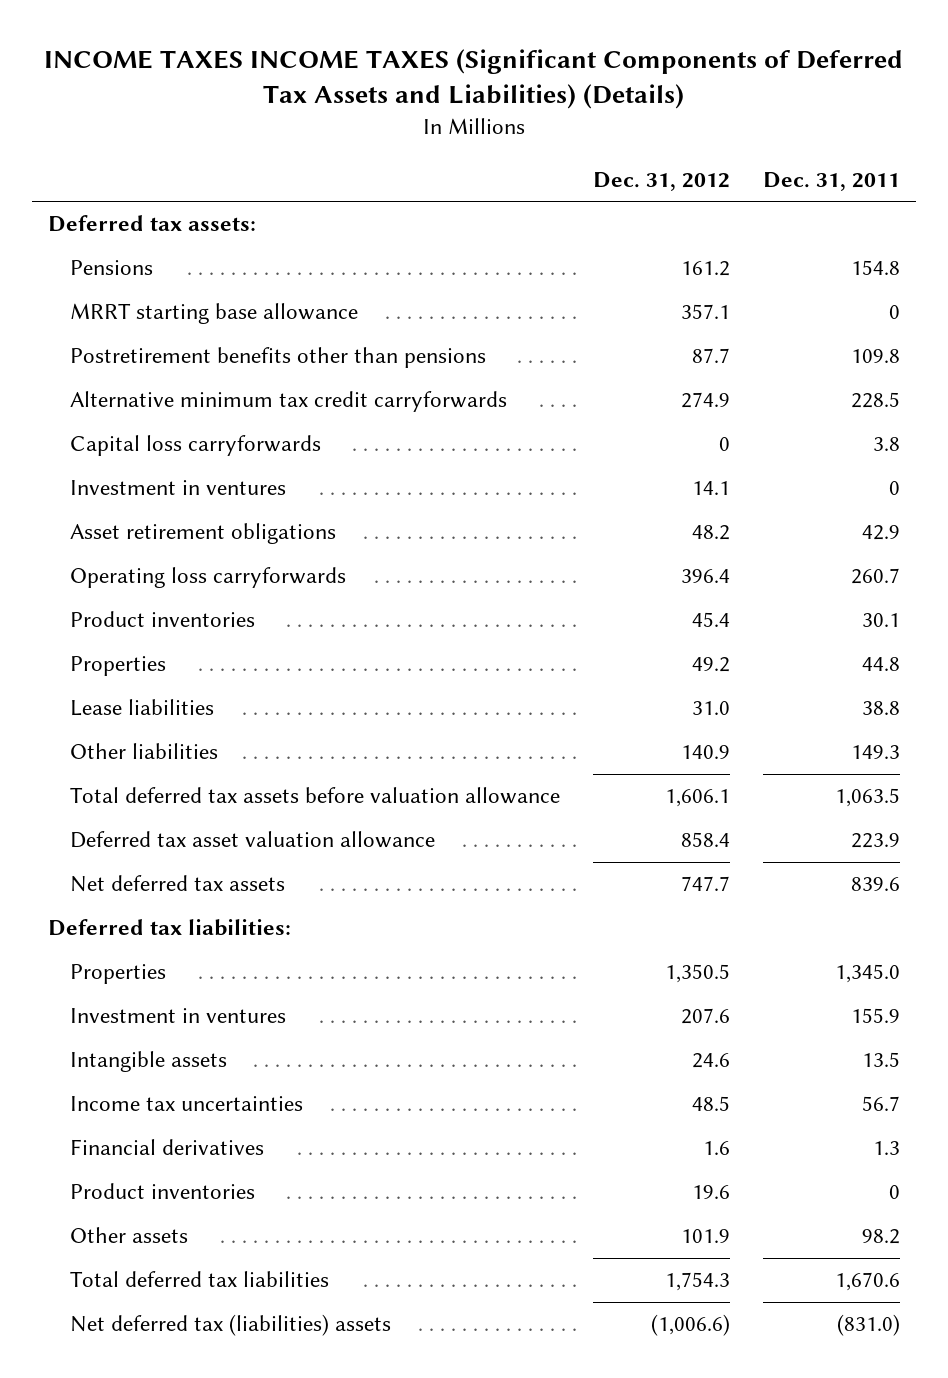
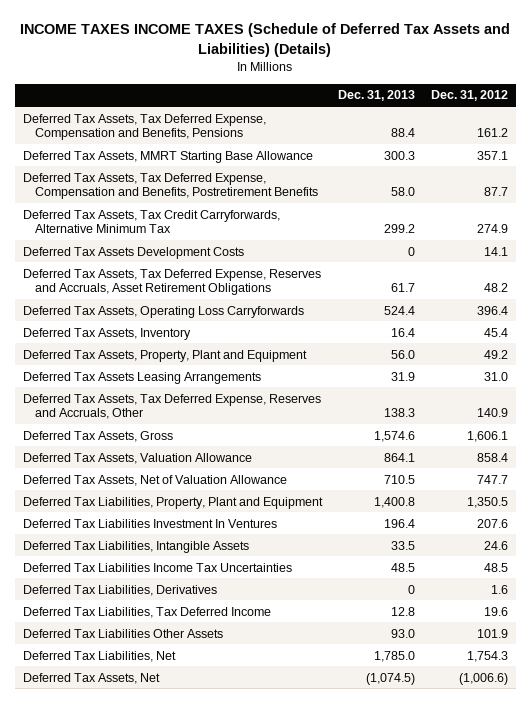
[44,48,904,110] INCOME TAXES INCOME TAXES (Significant Components of Deferred Tax Assets and Liabilities) (Details) -> [20,23,511,57] INCOME TAXES INCOME TAXES (Schedule of Deferred Tax Assets and Liabilities) (Details)
[762,171,900,191] Dec. 31, 2011 -> none
none -> [337,90,415,102] Dec. 31, 2013
[48,215,257,233] Deferred tax assets: -> none
[70,435,322,457] Capital loss carryforwards -> none
[48,919,292,937] Deferred tax liabilities: -> none
[70,260,154,276] Pensions -> [22,113,266,141] Deferred Tax Assets, Tax Deferred Expense, Compensation and Benefits, Pensions
[70,303,359,325] MRRT starting base allowance -> [22,150,313,163] Deferred Tax Assets, MMRT Starting Base Allowance
[70,347,487,369] Postretirement benefits other than pensions -> [22,172,319,200] Deferred Tax Assets, Tax Deferred Expense, Compensation and Benefits, Postretirement Benefits
[70,391,508,413] Alternative minimum tax credit carryforwards -> [22,209,280,234] Deferred Tax Assets, Tax Credit Carryforwards, Alternative Minimum Tax
[70,480,287,496] Investment in ventures -> [22,246,244,259] Deferred Tax Assets Development Costs
[70,523,337,545] Asset retirement obligations -> [22,268,321,296] Deferred Tax Assets, Tax Deferred Expense, Reserves and Accruals, Asset Retirement Obligations
[70,567,347,589] Operating loss carryforwards -> [22,305,304,318] Deferred Tax Assets, Operating Loss Carryforwards
[70,611,256,628] Product inventories -> [22,327,191,340] Deferred Tax Assets, Inventory
[70,656,167,677] Properties -> [22,349,307,362] Deferred Tax Assets, Property, Plant and Equipment
[70,699,215,717] Lease liabilities -> [22,371,261,384] Deferred Tax Assets Leasing Arrangements
[70,743,219,760] Other liabilities -> [22,393,321,420] Deferred Tax Assets, Tax Deferred Expense, Reserves and Accruals, Other
[70,787,561,805] Total deferred tax assets before valuation allowance -> [22,430,173,442] Deferred Tax Assets, Gross
[70,831,436,849] Deferred tax asset valuation allowance -> [22,452,252,464] Deferred Tax Assets, Valuation Allowance
[70,875,286,893] Net deferred tax assets -> [22,474,287,486] Deferred Tax Assets, Net of Valuation Allowance
[70,964,167,985] Properties -> [22,496,323,509] Deferred Tax Liabilities, Property, Plant and Equipment
[70,1008,287,1024] Investment in ventures -> [22,518,277,528] Deferred Tax Liabilities Investment In Ventures
[70,1051,228,1073] Intangible assets -> [22,540,249,553] Deferred Tax Liabilities, Intangible Assets
[70,1096,304,1112] Income tax uncertainties -> [22,562,292,572] Deferred Tax Liabilities Income Tax Uncertainties
[70,1139,265,1156] Financial derivatives -> [22,584,217,596] Deferred Tax Liabilities, Derivatives
[70,1183,256,1200] Product inventories -> [22,606,271,618] Deferred Tax Liabilities, Tax Deferred Income
[70,1227,189,1244] Other assets -> [22,628,223,638] Deferred Tax Liabilities Other Assets
[70,1271,330,1288] Total deferred tax liabilities -> [22,650,176,662] Deferred Tax Liabilities, Net
[70,1314,392,1337] Net deferred tax (liabilities) assets -> [22,672,160,684] Deferred Tax Assets, Net

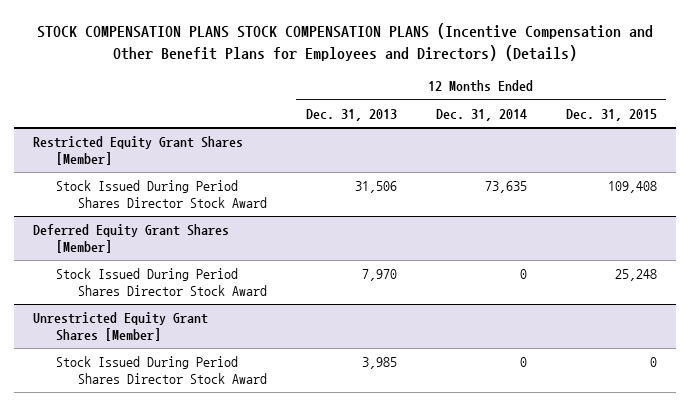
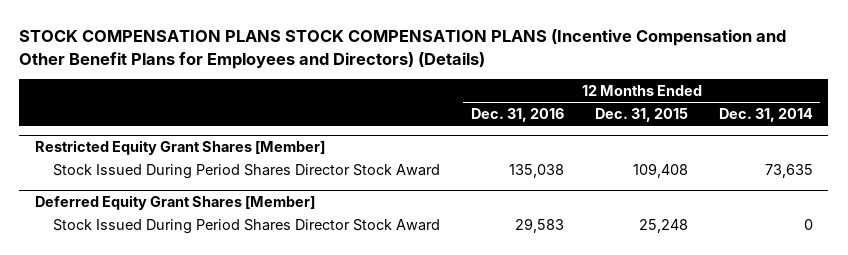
[305,108,397,121] Dec. 31, 2013 -> none
none -> [470,107,564,122] Dec. 31, 2016
[33,312,209,341] Unrestricted Equity Grant Shares [Member] -> none
[55,356,267,384] Stock Issued During Period Shares Director Stock Award -> none

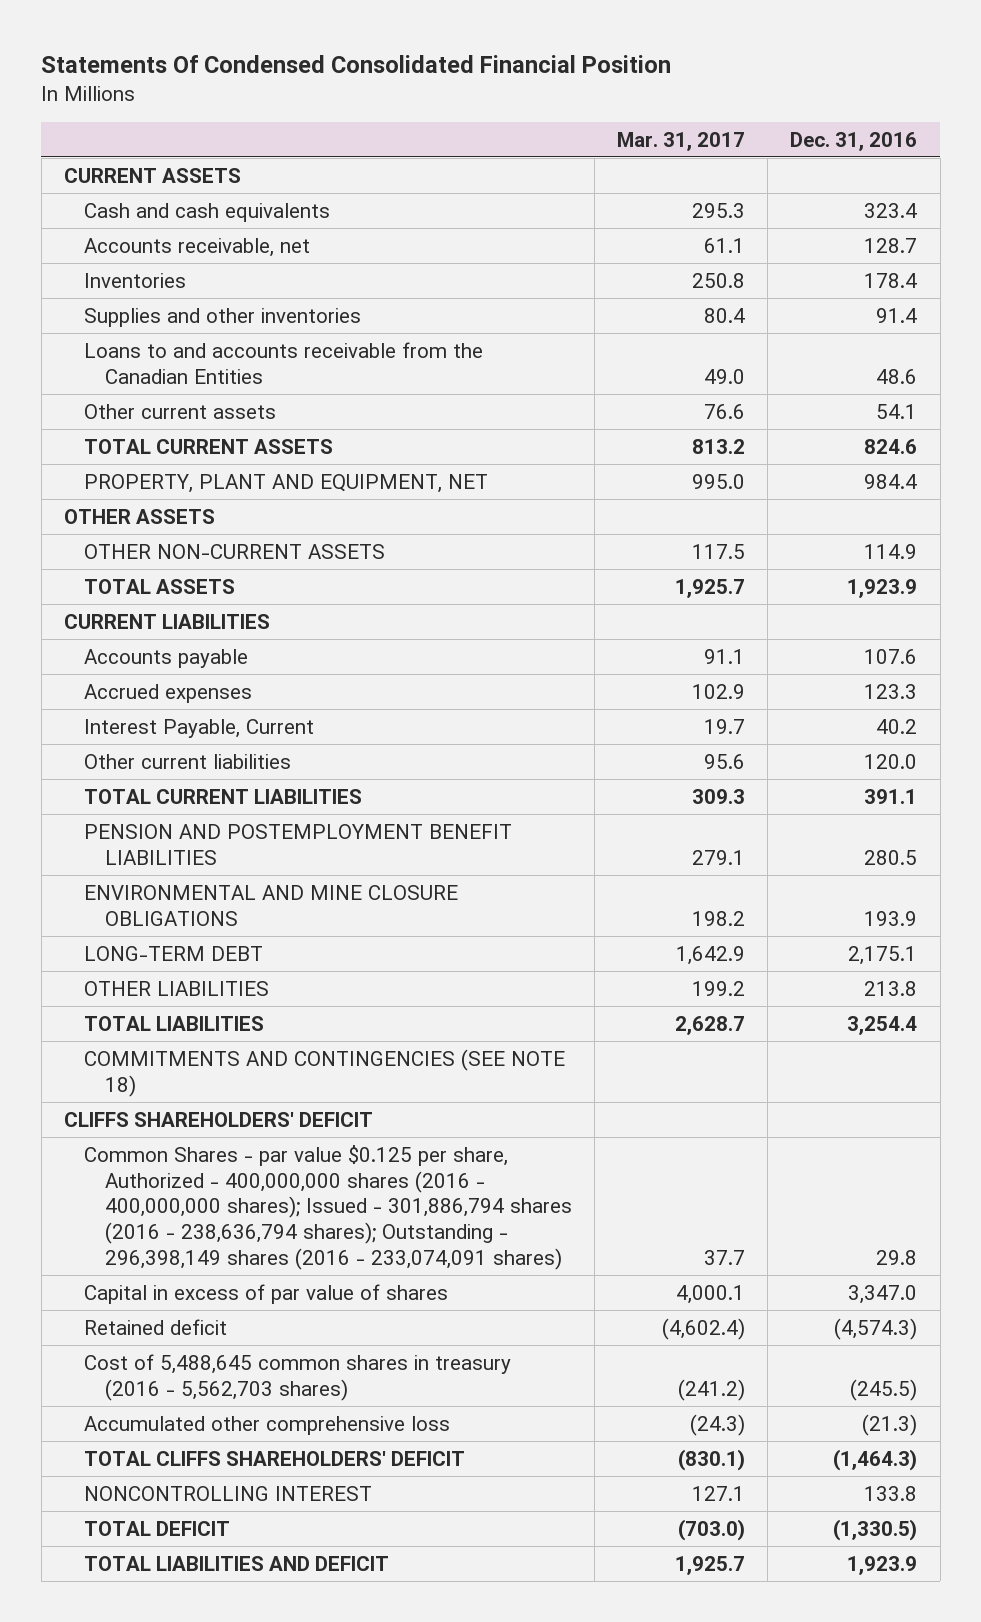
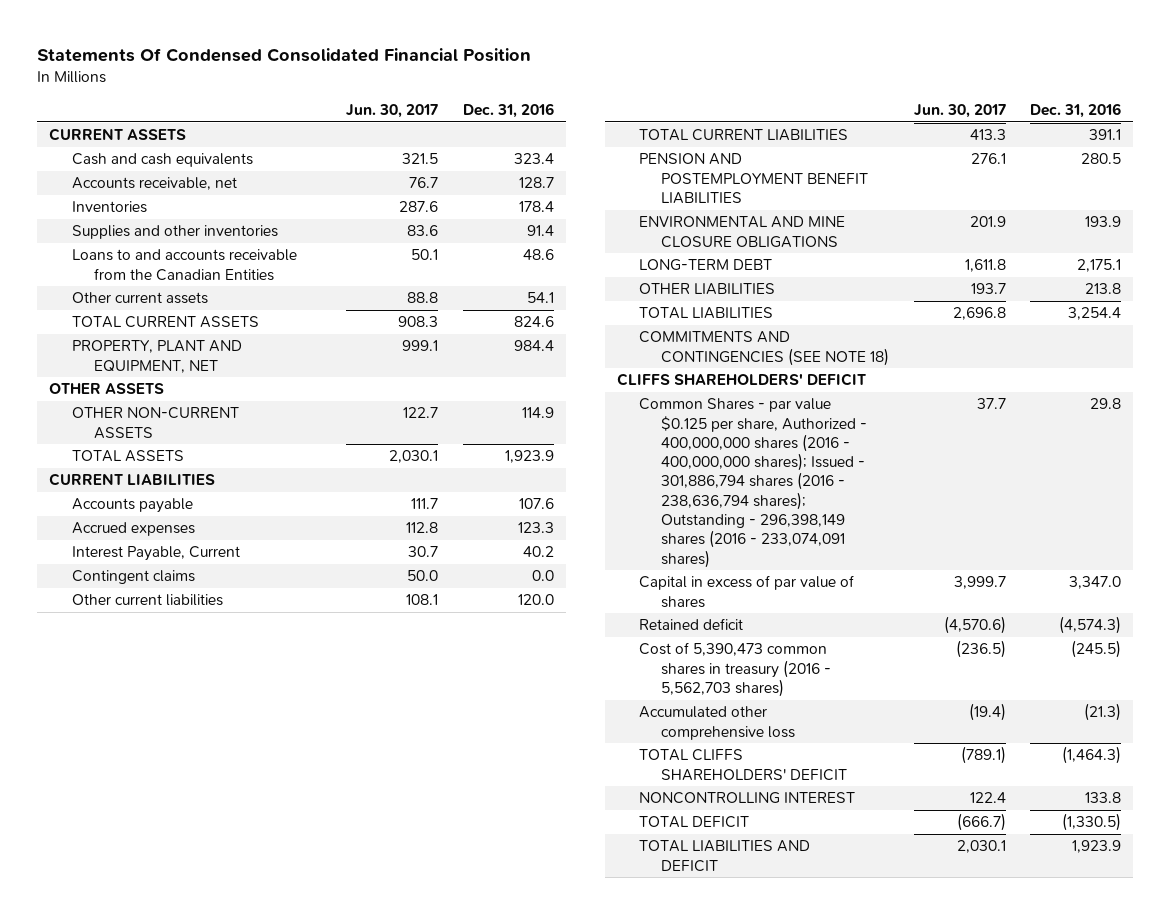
[617,131,746,151] Mar. 31, 2017 -> none
none -> [346,104,439,119] Jun. 30, 2017
none -> [71,570,195,585] Contingent claims
[84,1353,512,1401] Cost of 5,488,645 common shares in treasury (2016 - 5,562,703 shares) -> [638,642,832,697] Cost of 5,390,473 common shares in treasury (2016 - 5,562,703 shares)

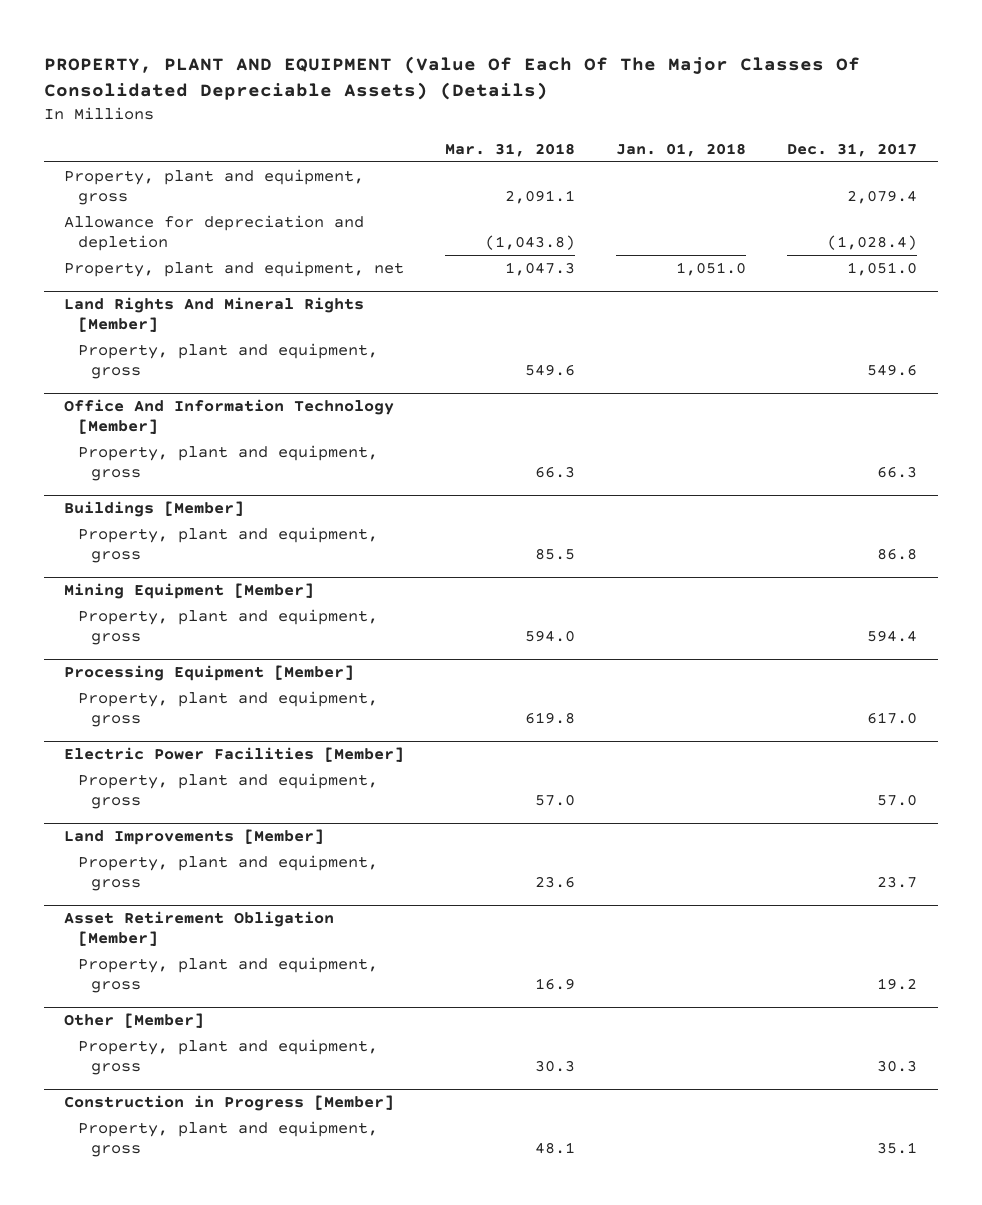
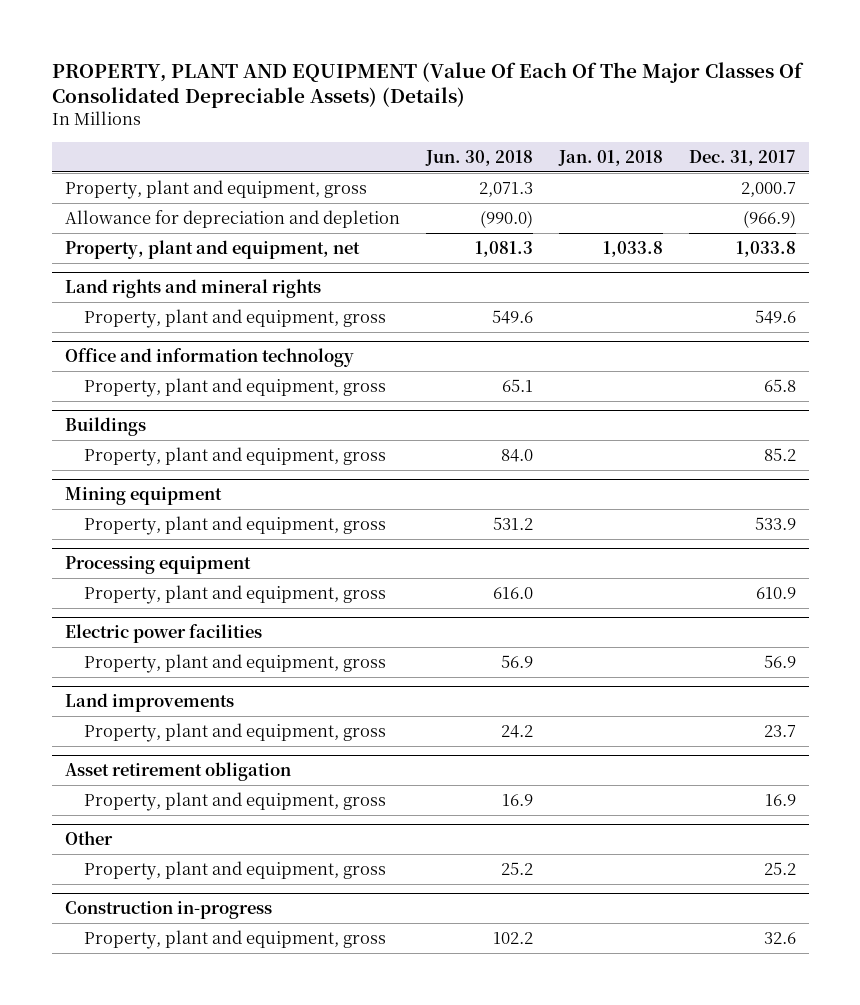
[445,142,576,157] Mar. 31, 2018 -> none
none -> [424,149,533,166] Jun. 30, 2018
[847,190,918,205] 2,079.4 -> [740,181,796,197] 2,000.7
[827,235,918,251] (1,028.4) -> [742,209,796,228] (966.9)
[676,262,747,277] 1,051.0 -> [602,240,663,257] 1,033.8
[847,262,918,277] 1,051.0 -> [735,240,796,257] 1,033.8
[64,297,365,333] Land Rights And Mineral Rights [Member] -> [64,279,321,299] Land rights and mineral rights
[64,399,395,435] Office And Information Technology [Member] -> [64,348,354,368] Office and information technology
[877,466,918,479] 66.3 -> [763,378,796,392] 65.8
[64,501,245,518] Buildings [Member] -> [64,417,146,437] Buildings
[877,548,918,561] 86.8 -> [763,447,796,461] 85.2
[64,583,315,600] Mining Equipment [Member] -> [64,487,222,506] Mining equipment
[867,630,918,643] 594.4 -> [754,516,796,530] 533.9
[64,665,355,682] Processing Equipment [Member] -> [64,556,251,575] Processing equipment
[867,712,918,725] 617.0 -> [755,586,796,599] 610.9
[64,747,405,763] Electric Power Facilities [Member] -> [64,624,262,644] Electric power facilities
[877,794,918,807] 57.0 -> [763,654,796,668] 56.9
[64,829,325,846] Land Improvements [Member] -> [64,693,234,713] Land improvements
[64,911,335,947] Asset Retirement Obligation [Member] -> [64,762,291,782] Asset retirement obligation
[877,978,918,991] 19.2 -> [764,793,796,806] 16.9
[64,1013,205,1029] Other [Member] -> [64,831,113,846] Other
[877,1060,918,1073] 30.3 -> [763,861,796,875] 25.2
[64,1095,395,1112] Construction in Progress [Member] -> [64,901,272,920] Construction in-progress
[877,1142,918,1155] 35.1 -> [763,931,796,944] 32.6

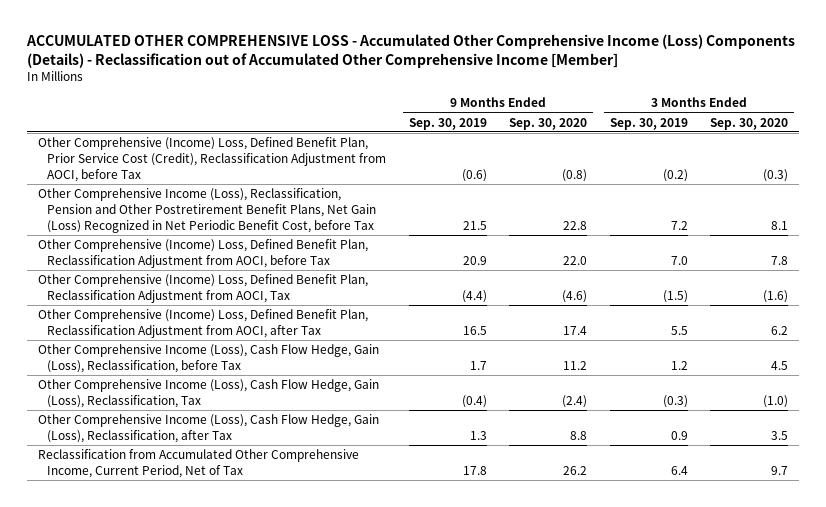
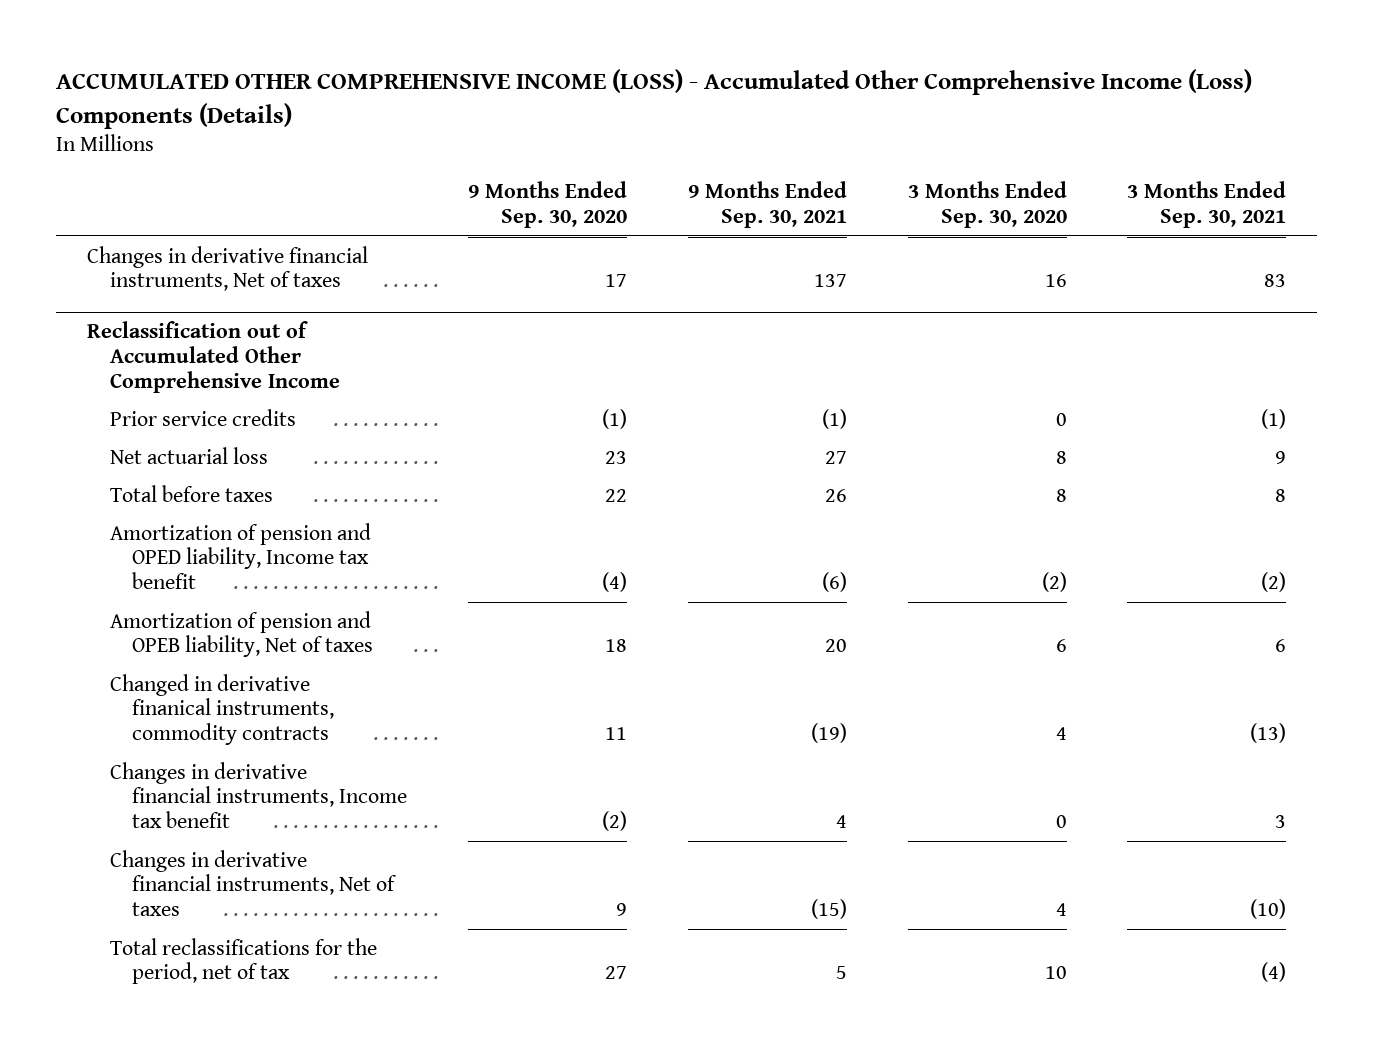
[26,33,796,68] ACCUMULATED OTHER COMPREHENSIVE LOSS - Accumulated Other Comprehensive Income (Loss) Components (Details) - Reclassification out of Accumulated Other Comprehensive Income [Member] -> [56,69,1253,129] ACCUMULATED OTHER COMPREHENSIVE INCOME (LOSS) - Accumulated Other Comprehensive Income (Loss) Components (Details)
[408,117,487,130] Sep. 30, 2019 -> none
[609,117,688,130] Sep. 30, 2019 -> none
none -> [687,181,847,229] 9 Months Ended Sep. 30, 2021
none -> [1127,181,1287,229] 3 Months Ended Sep. 30, 2021
[38,136,387,182] Other Comprehensive (Income) Loss, Defined Benefit Plan, Prior Service Cost (Credit), Reclassification Adjustment from AOCI, before Tax -> none
[38,187,377,233] Other Comprehensive Income (Loss), Reclassification, Pension and Other Postretirement Benefit Plans, Net Gain (Loss) Recognized in Net Periodic Benefit Cost, before Tax -> none
[38,238,369,268] Other Comprehensive (Income) Loss, Defined Benefit Plan, Reclassification Adjustment from AOCI, before Tax -> none
[38,273,369,303] Other Comprehensive (Income) Loss, Defined Benefit Plan, Reclassification Adjustment from AOCI, Tax -> none
[38,308,369,338] Other Comprehensive (Income) Loss, Defined Benefit Plan, Reclassification Adjustment from AOCI, after Tax -> none
[38,343,380,373] Other Comprehensive Income (Loss), Cash Flow Hedge, Gain (Loss), Reclassification, before Tax -> none
[38,378,380,408] Other Comprehensive Income (Loss), Cash Flow Hedge, Gain (Loss), Reclassification, Tax -> none
[38,413,380,443] Other Comprehensive Income (Loss), Cash Flow Hedge, Gain (Loss), Reclassification, after Tax -> none
none -> [86,245,368,292] Changes in derivative financial instruments, Net of taxes
none -> [86,321,340,393] Reclassification out of Accumulated Other Comprehensive Income
none -> [109,408,296,426] Prior service credits
none -> [109,446,268,464] Net actuarial loss
none -> [109,484,273,502] Total before taxes
none -> [109,522,371,590] Amortization of pension and OPED liability, Income tax benefit
none -> [109,610,374,658] Amortization of pension and OPEB liability, Net of taxes
none -> [109,673,335,746] Changed in derivative finanical instruments, commodity contracts
none -> [109,761,408,829] Changes in derivative financial instruments, Income tax benefit
none -> [109,849,398,917] Changes in derivative financial instruments, Net of taxes
[38,448,360,478] Reclassification from Accumulated Other Comprehensive Income, Current Period, Net of Tax -> [109,937,377,985] Total reclassifications for the period, net of tax
[563,465,588,475] 26.2 -> [605,966,628,980] 27
[770,465,788,475] 9.7 -> [1044,966,1067,980] 10

